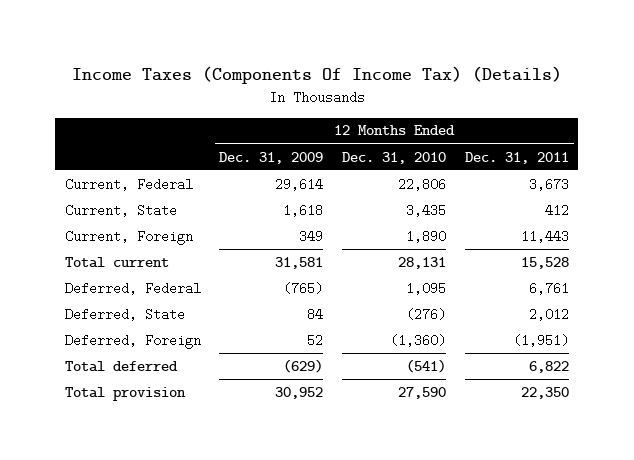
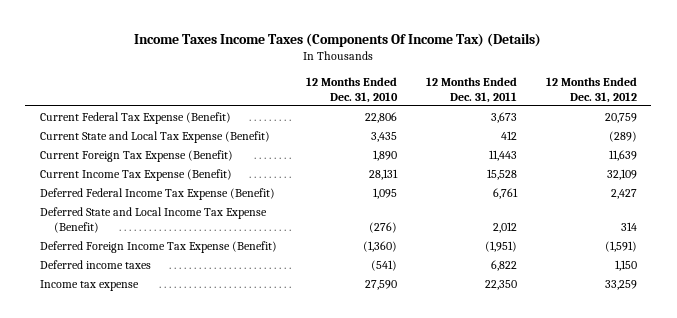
[71,66,562,85] Income Taxes (Components Of Income Tax) (Details) -> [134,32,542,47] Income Taxes Income Taxes (Components Of Income Tax) (Details)
[219,151,324,164] Dec. 31, 2009 -> none
none -> [545,76,637,103] 12 Months Ended Dec. 31, 2012
[64,177,193,191] Current, Federal -> [39,111,231,124] Current Federal Tax Expense (Benefit)
[64,203,177,217] Current, State -> [39,130,270,143] Current State and Local Tax Expense (Benefit)
[64,229,193,245] Current, Foreign -> [39,149,233,162] Current Foreign Tax Expense (Benefit)
[64,256,169,268] Total current -> [39,168,232,181] Current Income Tax Expense (Benefit)
[64,281,201,295] Deferred, Federal -> [39,187,275,200] Deferred Federal Income Tax Expense (Benefit)
[64,307,185,321] Deferred, State -> [39,206,267,233] Deferred State and Local Income Tax Expense (Benefit)
[64,333,201,349] Deferred, Foreign -> [39,240,277,253] Deferred Foreign Income Tax Expense (Benefit)
[64,360,178,372] Total deferred -> [39,259,151,269] Deferred income taxes
[64,386,186,401] Total provision -> [39,279,139,291] Income tax expense

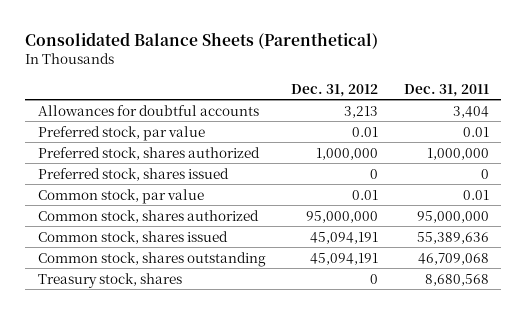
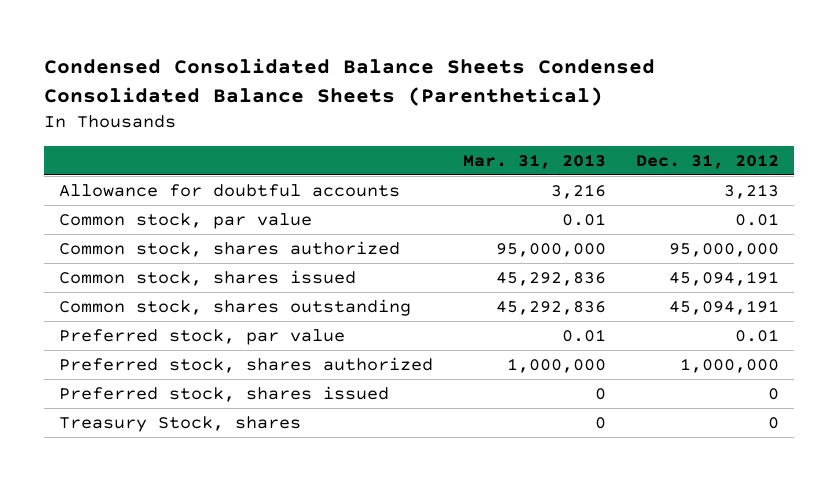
[25,32,379,50] Consolidated Balance Sheets (Parenthetical) -> [44,58,656,107] Condensed Consolidated Balance Sheets Condensed Consolidated Balance Sheets (Parenthetical)
[403,83,489,97] Dec. 31, 2011 -> none
none -> [463,153,607,169] Mar. 31, 2013
[37,104,259,116] Allowances for doubtful accounts -> [59,183,401,197] Allowance for doubtful accounts
[37,125,205,141] Preferred stock, par value -> [59,328,346,345] Preferred stock, par value
[37,146,260,160] Preferred stock, shares authorized -> [59,356,434,373] Preferred stock, shares authorized
[37,167,229,181] Preferred stock, shares issued -> [59,385,390,402] Preferred stock, shares issued
[37,272,182,288] Treasury stock, shares -> [59,415,302,432] Treasury Stock, shares

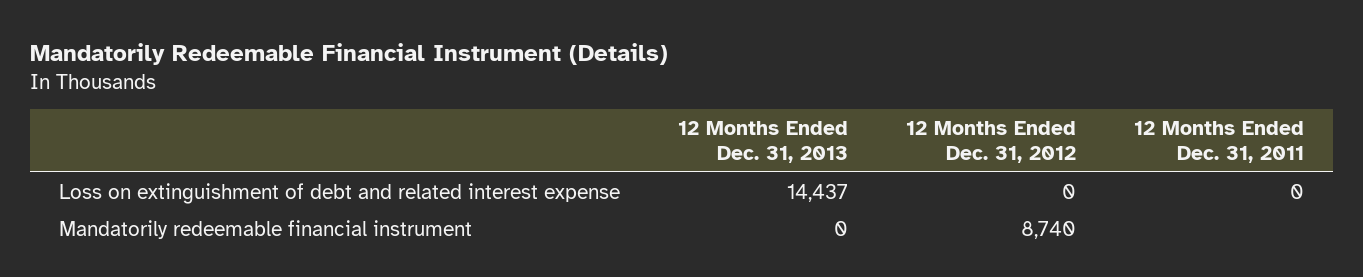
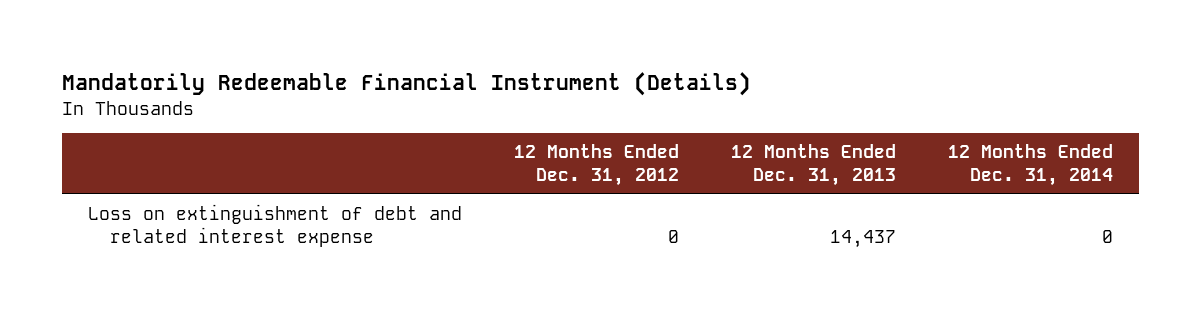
[1133,120,1304,163] 12 Months Ended Dec. 31, 2011 -> none
none -> [948,143,1114,187] 12 Months Ended Dec. 31, 2014
[58,219,472,239] Mandatorily redeemable financial instrument -> none

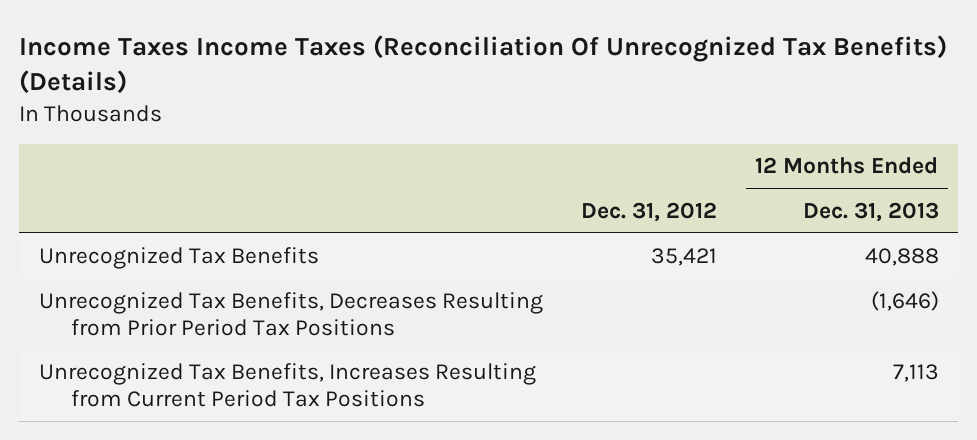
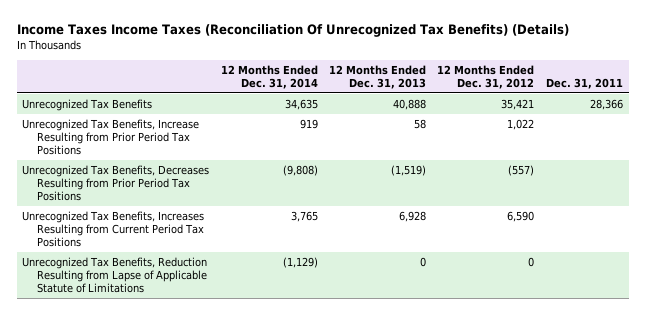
[581,201,718,222] Dec. 31, 2012 -> none
none -> [220,65,318,90] 12 Months Ended Dec. 31, 2014
none -> [437,65,535,90] 12 Months Ended Dec. 31, 2012
none -> [545,78,623,90] Dec. 31, 2011
none -> [22,119,200,155] Unrecognized Tax Benefits, Increase Resulting from Prior Period Tax Positions
[870,291,939,312] (1,646) -> [391,165,427,177] (1,519)
[892,364,939,383] 7,113 -> [399,211,427,223] 6,928
none -> [22,257,208,293] Unrecognized Tax Benefits, Reduction Resulting from Lapse of Applicable Statute of Limitations

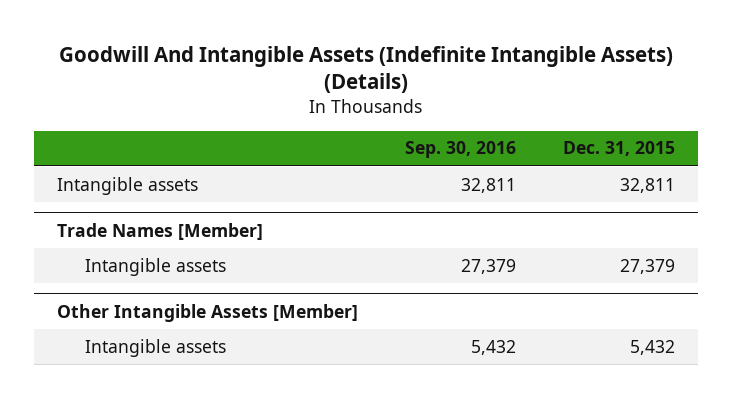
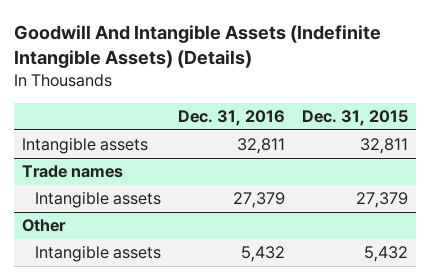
[405,141,517,159] Sep. 30, 2016 -> none
none -> [178,110,286,127] Dec. 31, 2016
[57,222,264,240] Trade Names [Member] -> [22,165,124,179] Trade names
[57,303,359,322] Other Intangible Assets [Member] -> [22,219,67,233] Other

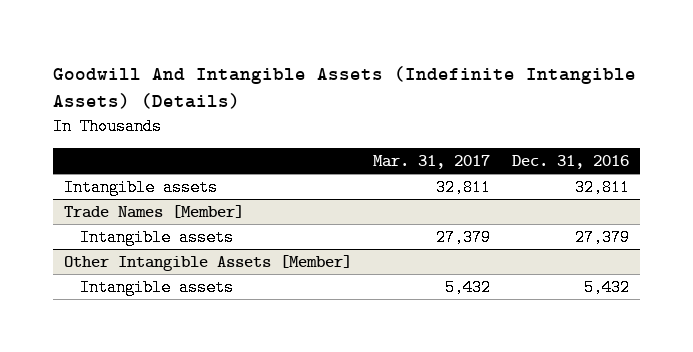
[301,110,408,127] Dec. 31, 2015 -> none
none -> [373,155,491,170] Mar. 31, 2017
[22,165,124,179] Trade names -> [63,204,244,218] Trade Names [Member]
[22,219,67,233] Other -> [63,254,352,271] Other Intangible Assets [Member]

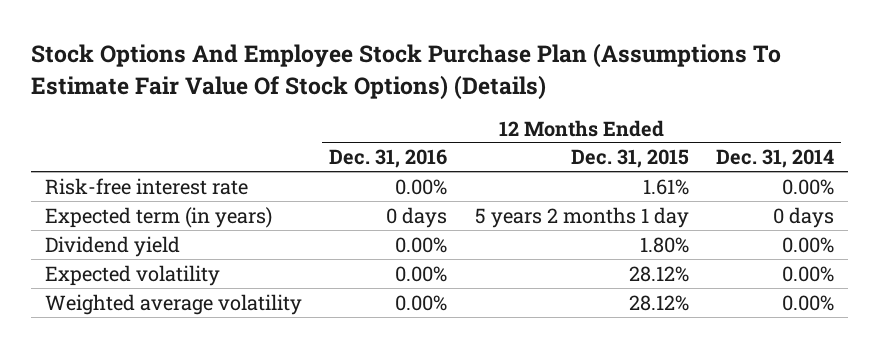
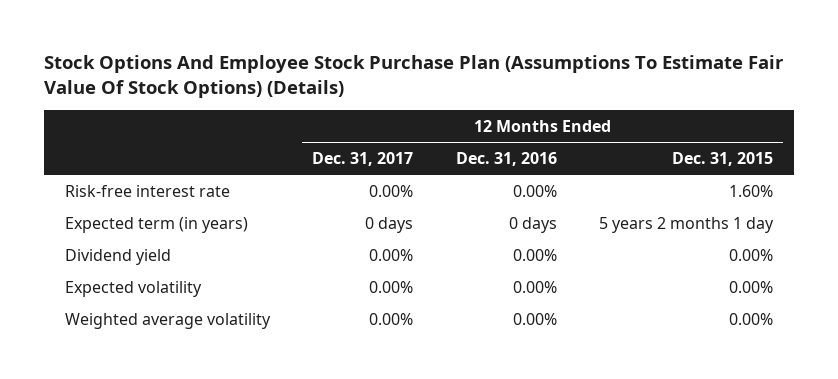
[716,149,835,169] Dec. 31, 2014 -> none
none -> [312,151,414,166] Dec. 31, 2017
[642,178,689,195] 1.61% -> [728,184,773,197] 1.60%
[639,236,689,253] 1.80% -> [728,248,773,261] 0.00%
[628,265,689,282] 28.12% -> [728,280,773,293] 0.00%
[628,294,689,311] 28.12% -> [728,312,773,325] 0.00%

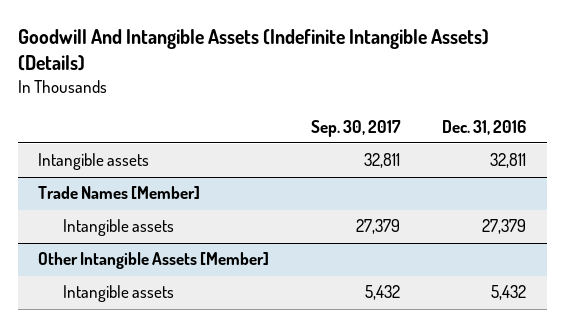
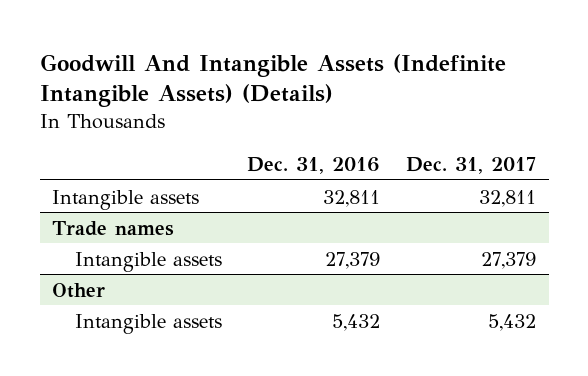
[311,119,402,137] Sep. 30, 2017 -> none
none -> [405,156,536,174] Dec. 31, 2017
[38,186,201,200] Trade Names [Member] -> [52,220,175,236] Trade names
[38,252,270,270] Other Intangible Assets [Member] -> [52,282,106,298] Other

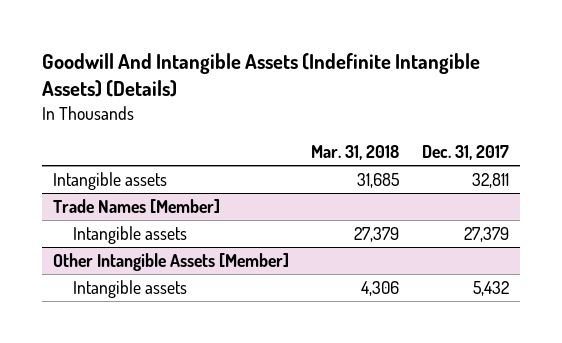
[247,156,381,174] Dec. 31, 2016 -> none
none -> [311,144,400,160] Mar. 31, 2018
[52,220,175,236] Trade names -> [52,199,220,214] Trade Names [Member]
[52,282,106,298] Other -> [52,253,289,272] Other Intangible Assets [Member]

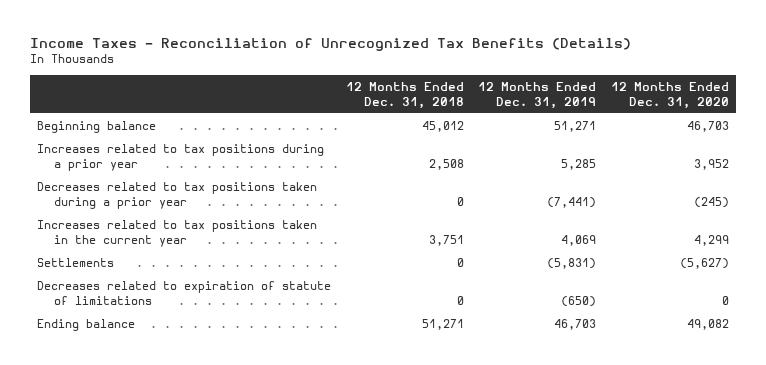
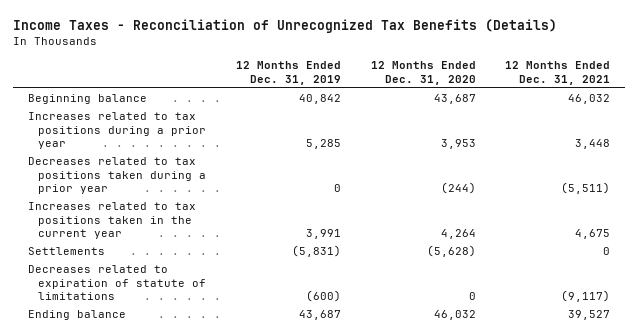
[345,81,464,109] 12 Months Ended Dec. 31, 2018 -> none
none -> [505,61,611,85] 12 Months Ended Dec. 31, 2021
[554,120,597,132] 51,271 -> [298,94,341,105] 40,842
[686,120,729,132] 46,703 -> [433,94,476,105] 43,687
[693,158,729,170] 3,952 -> [440,139,476,150] 3,953
[547,196,597,208] (7,441) -> [333,184,341,193] 0
[693,196,729,208] (245) -> [440,182,476,195] (244)
[561,234,597,246] 4,069 -> [305,229,341,240] 3,991
[693,234,729,246] 4,299 -> [440,229,476,240] 4,264
[679,257,729,269] (5,627) -> [426,245,476,258] (5,628)
[561,295,597,307] (650) -> [305,290,341,303] (600)
[554,318,597,330] 46,703 -> [298,310,341,321] 43,687
[686,318,729,330] 49,082 -> [433,310,476,321] 46,032

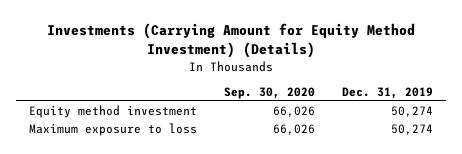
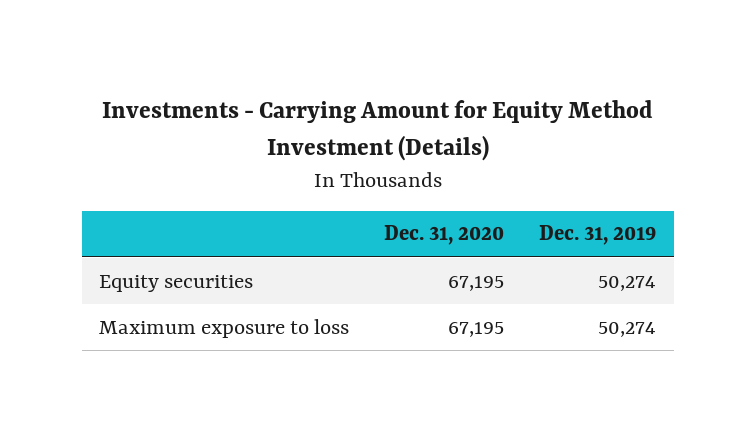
[46,23,415,59] Investments (Carrying Amount for Equity Method Investment) (Details) -> [101,100,653,162] Investments - Carrying Amount for Equity Method Investment (Details)
[223,86,315,99] Sep. 30, 2020 -> none
none -> [384,225,505,246] Dec. 31, 2020
[29,105,198,119] Equity method investment -> [99,274,254,292] Equity securities

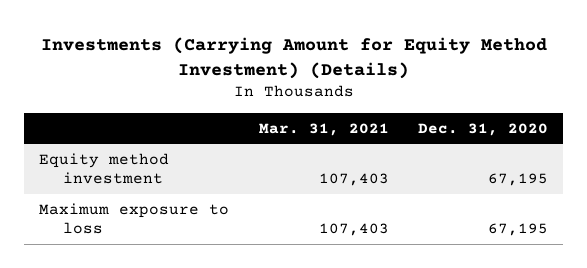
[101,100,653,162] Investments - Carrying Amount for Equity Method Investment (Details) -> [40,36,547,79] Investments (Carrying Amount for Equity Method Investment) (Details)
[539,225,657,246] Dec. 31, 2019 -> none
none -> [258,122,389,136] Mar. 31, 2021
[99,274,254,292] Equity securities -> [39,152,170,185] Equity method investment

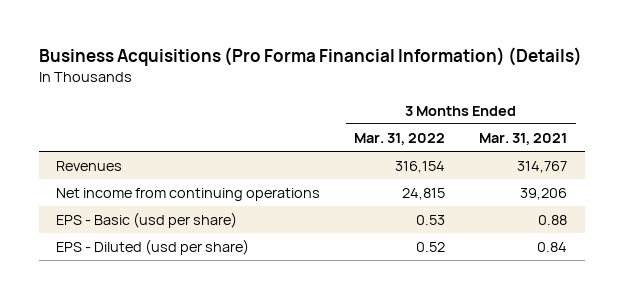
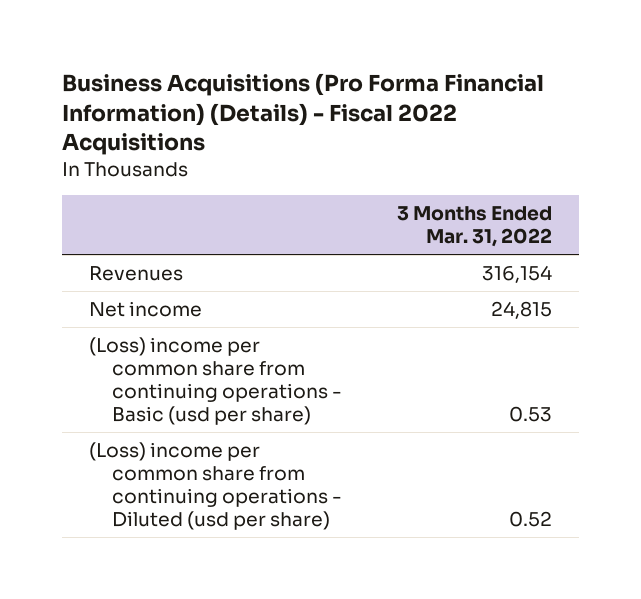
[39,46,583,66] Business Acquisitions (Pro Forma Financial Information) (Details) -> [61,73,544,156] Business Acquisitions (Pro Forma Financial Information) (Details) - Fiscal 2022 Acquisitions
[479,133,568,146] Mar. 31, 2021 -> none
[56,188,321,202] Net income from continuing operations -> [89,301,203,318] Net income
[56,212,238,229] EPS - Basic (usd per share) -> [89,337,343,425] (Loss) income per common share from continuing operations - Basic (usd per share)
[56,239,250,256] EPS - Diluted (usd per share) -> [89,442,343,530] (Loss) income per common share from continuing operations - Diluted (usd per share)

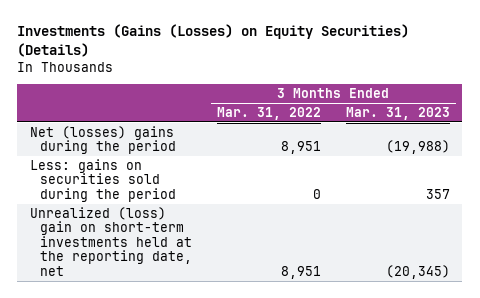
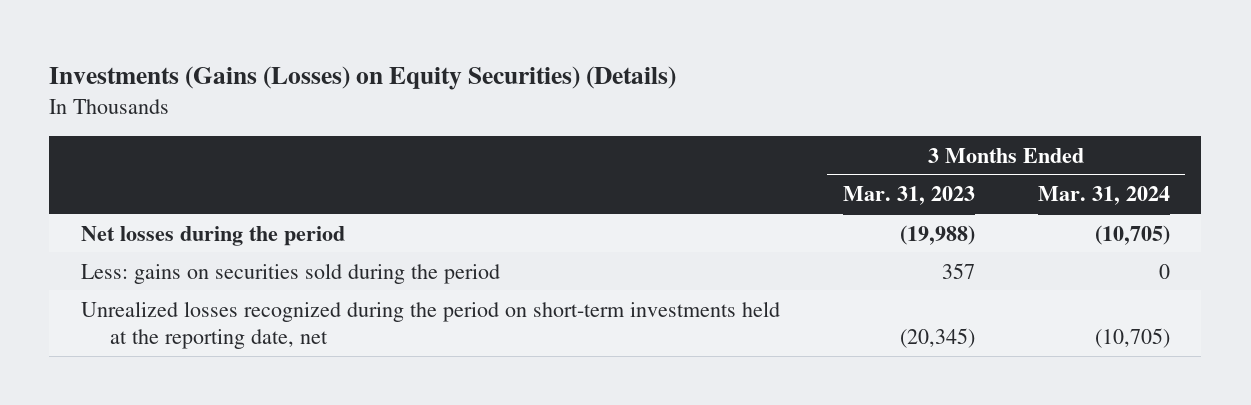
[216,106,321,120] Mar. 31, 2022 -> none
none -> [1037,186,1170,206] Mar. 31, 2024
[29,125,176,155] Net (losses) gains during the period -> [80,225,345,246] Net losses during the period
[29,206,192,276] Unrealized (loss) gain on short-term investments held at the reporting date, net -> [80,300,780,350] Unrealized losses recognized during the period on short-term investments held at the reporting date, net

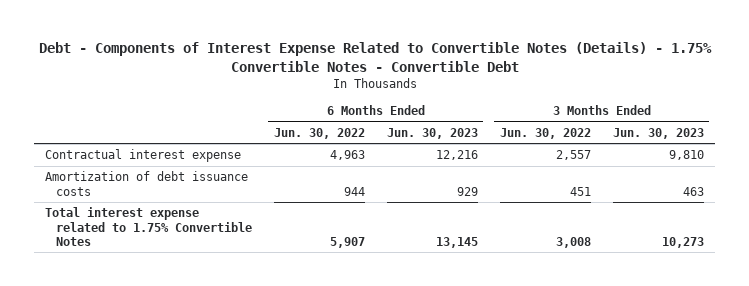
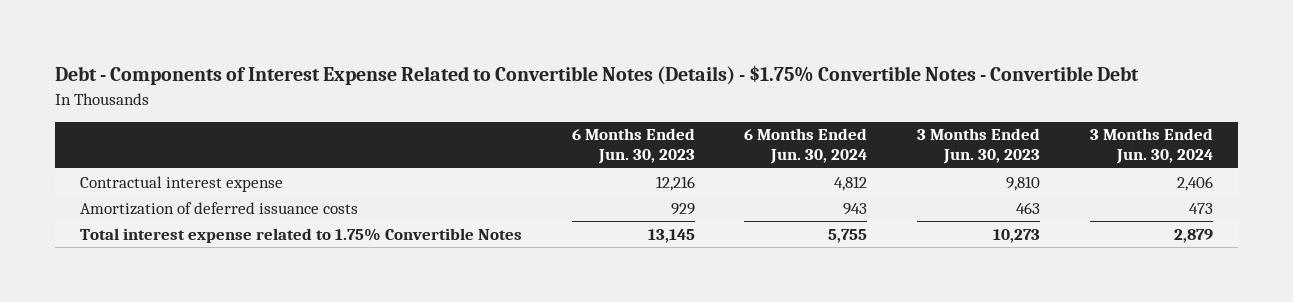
[38,41,712,72] Debt - Components of Interest Expense Related to Convertible Notes (Details) - 1.75% Convertible Notes - Convertible Debt -> [54,65,1139,86] Debt - Components of Interest Expense Related to Convertible Notes (Details) - $1.75% Convertible Notes - Convertible Debt
[273,127,365,139] Jun. 30, 2022 -> none
[499,127,591,139] Jun. 30, 2022 -> none
none -> [744,128,868,165] 6 Months Ended Jun. 30, 2024
none -> [1090,128,1214,165] 3 Months Ended Jun. 30, 2024
[45,171,249,196] Amortization of debt issuance costs -> [79,201,358,215] Amortization of deferred issuance costs

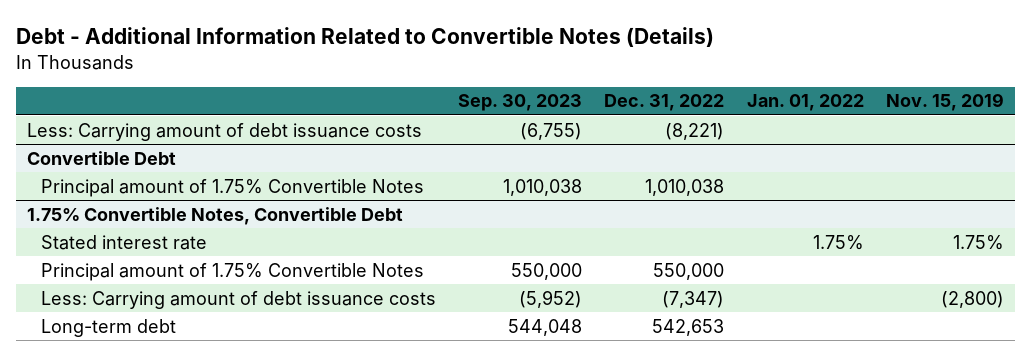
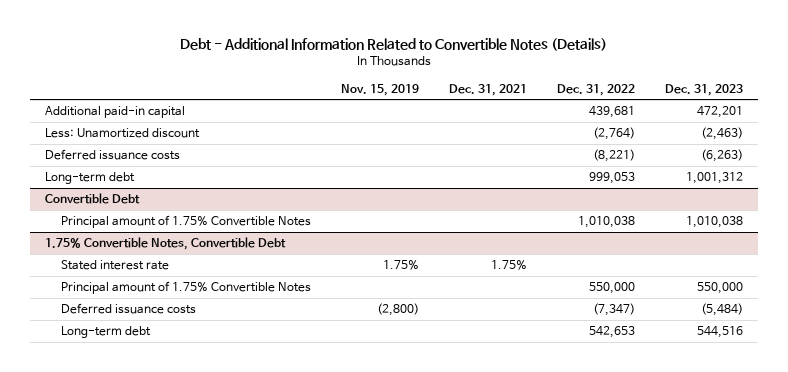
[458,94,583,112] Sep. 30, 2023 -> none
[746,94,864,112] Jan. 01, 2022 -> none
none -> [449,83,528,96] Dec. 31, 2021
none -> [664,83,743,96] Dec. 31, 2023
none -> [44,106,185,119] Additional paid-in capital
none -> [44,128,200,139] Less: Unamortized discount
[26,122,422,141] Less: Carrying amount of debt issuance costs -> [44,149,180,161] Deferred issuance costs
none -> [44,172,135,185] Long-term debt
[40,290,436,309] Less: Carrying amount of debt issuance costs -> [61,303,197,315] Deferred issuance costs

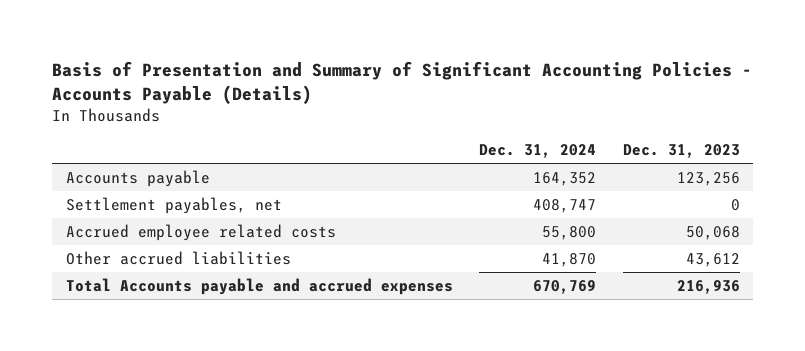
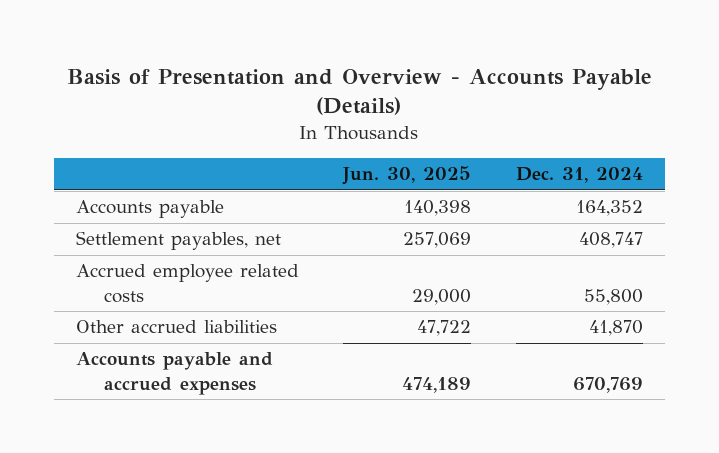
[52,61,753,104] Basis of Presentation and Summary of Significant Accounting Policies - Accounts Payable (Details) -> [67,68,653,116] Basis of Presentation and Overview - Accounts Payable (Details)
[622,143,740,158] Dec. 31, 2023 -> none
none -> [342,166,472,186] Jun. 30, 2025
[65,278,453,296] Total Accounts payable and accrued expenses -> [76,352,274,395] Accounts payable and accrued expenses

